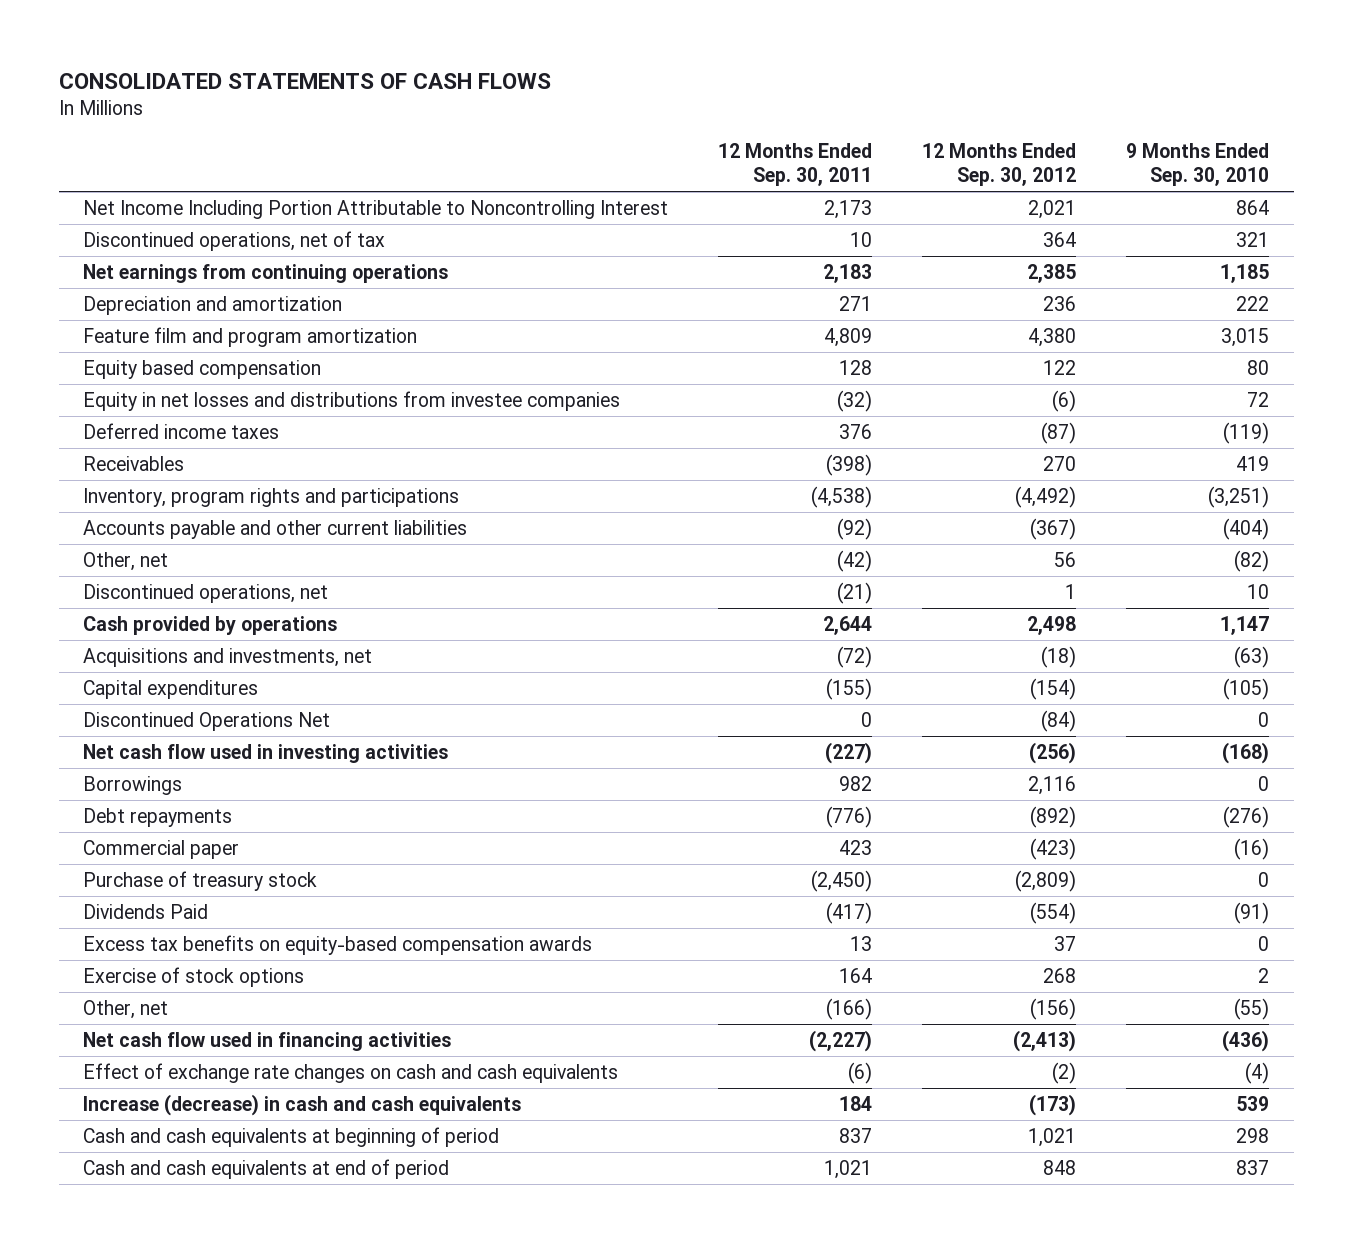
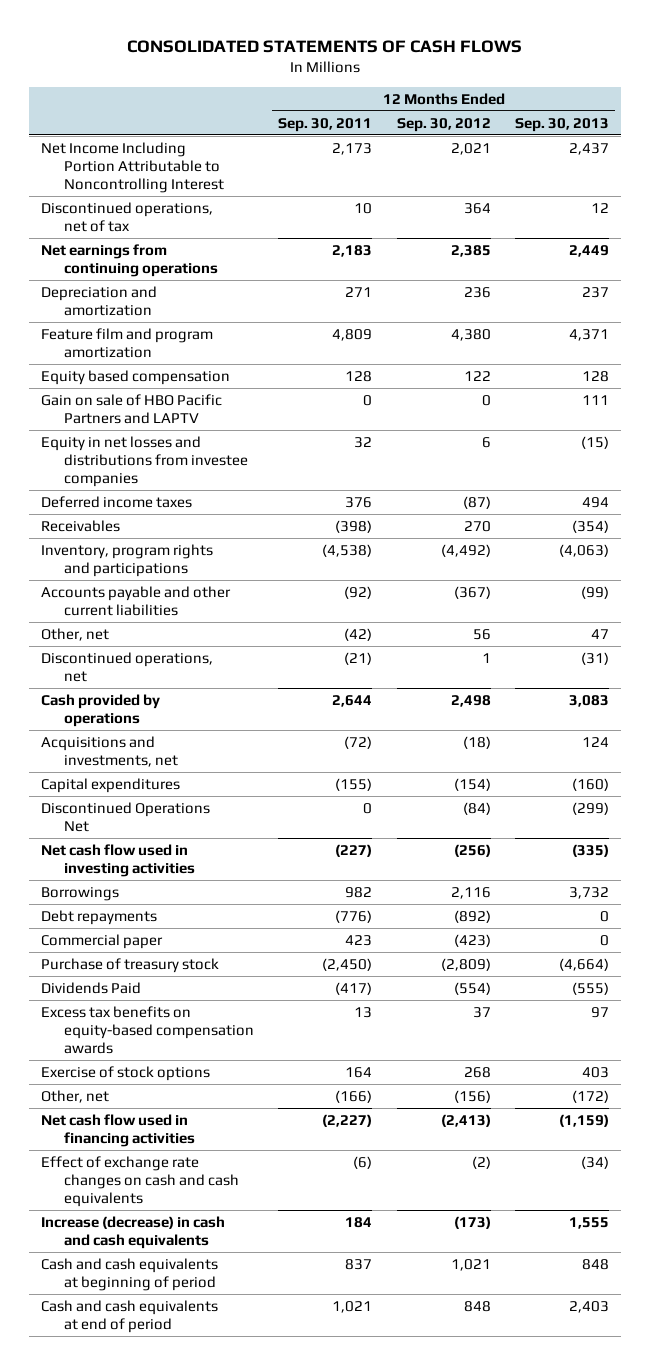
[1125,142,1269,187] 9 Months Ended Sep. 30, 2010 -> none
none -> [514,117,609,132] Sep. 30, 2013
none -> [40,393,222,425] Gain on sale of HBO Pacific Partners and LAPTV
[837,389,873,412] (32) -> [354,436,373,448] 32
[1051,389,1076,412] (6) -> [481,436,491,448] 6

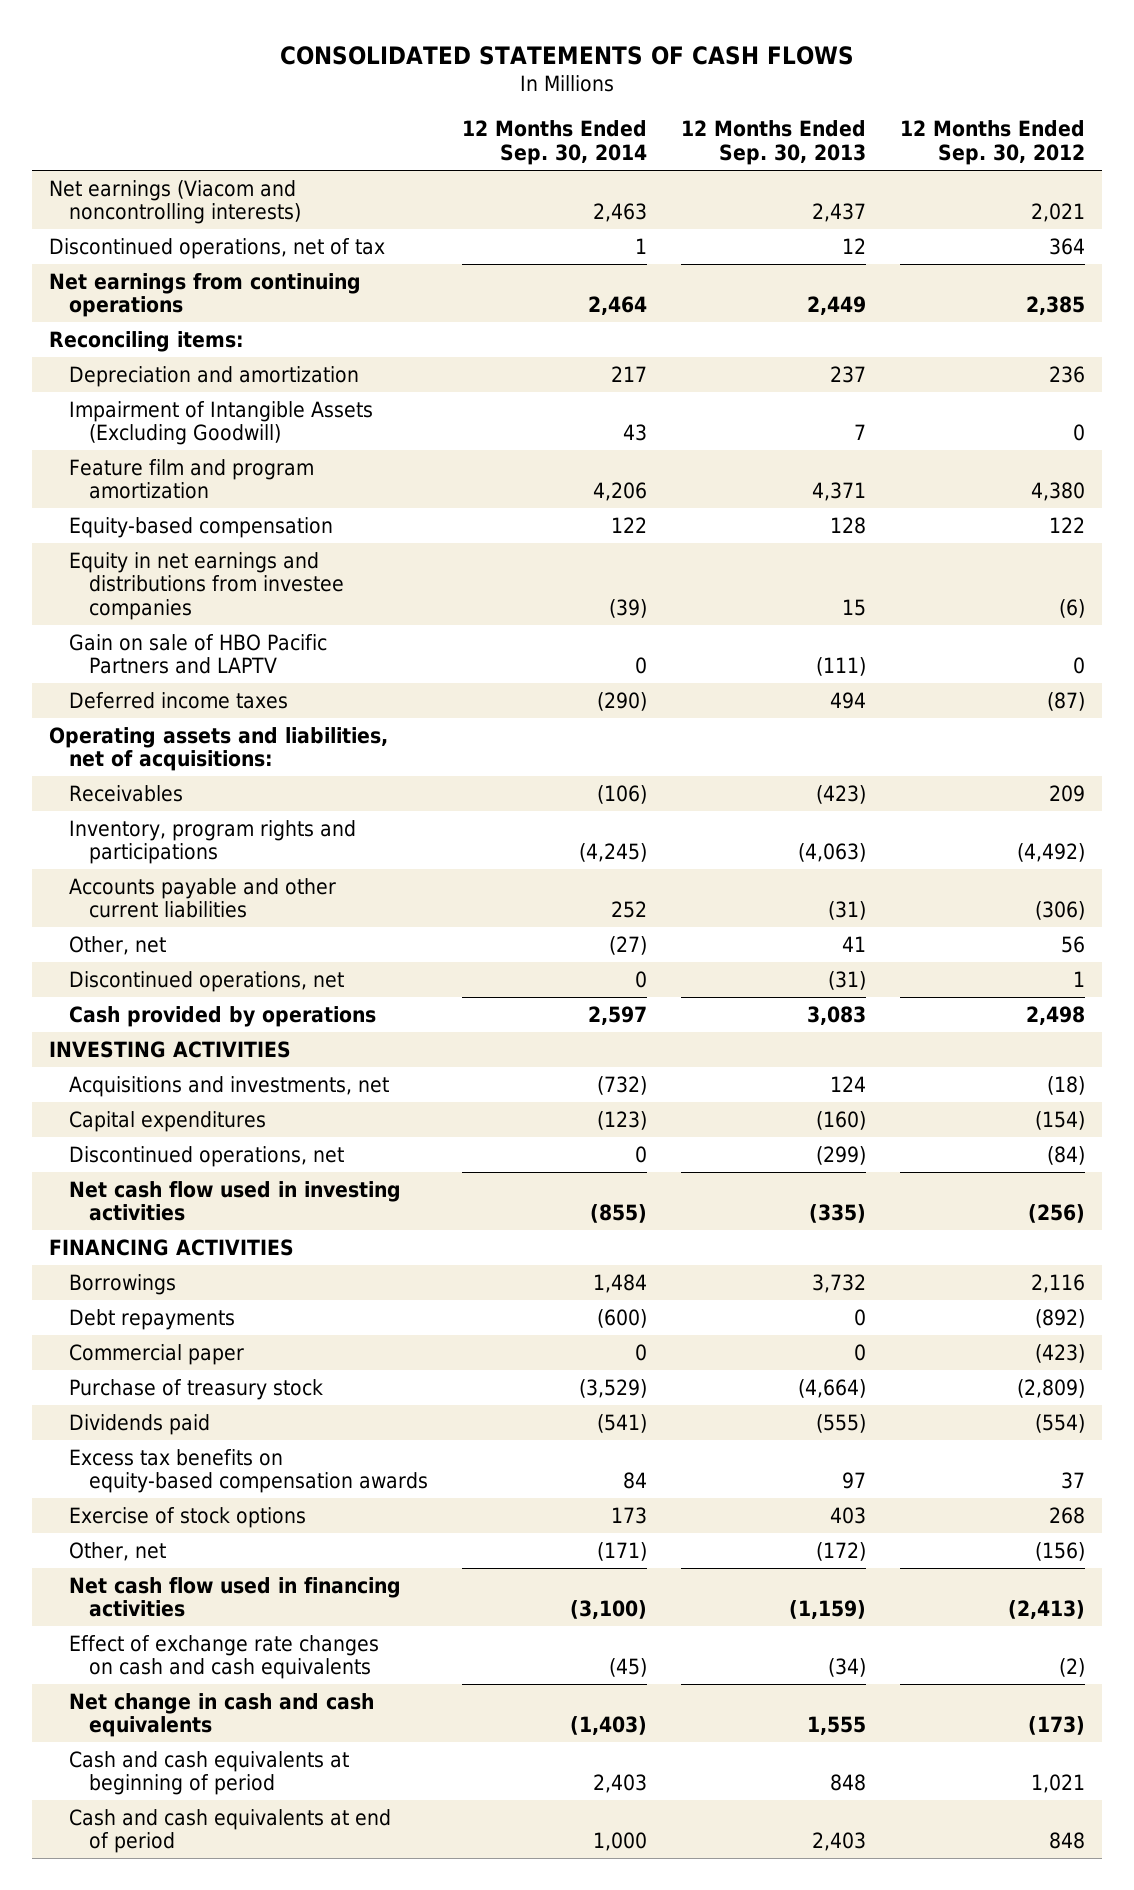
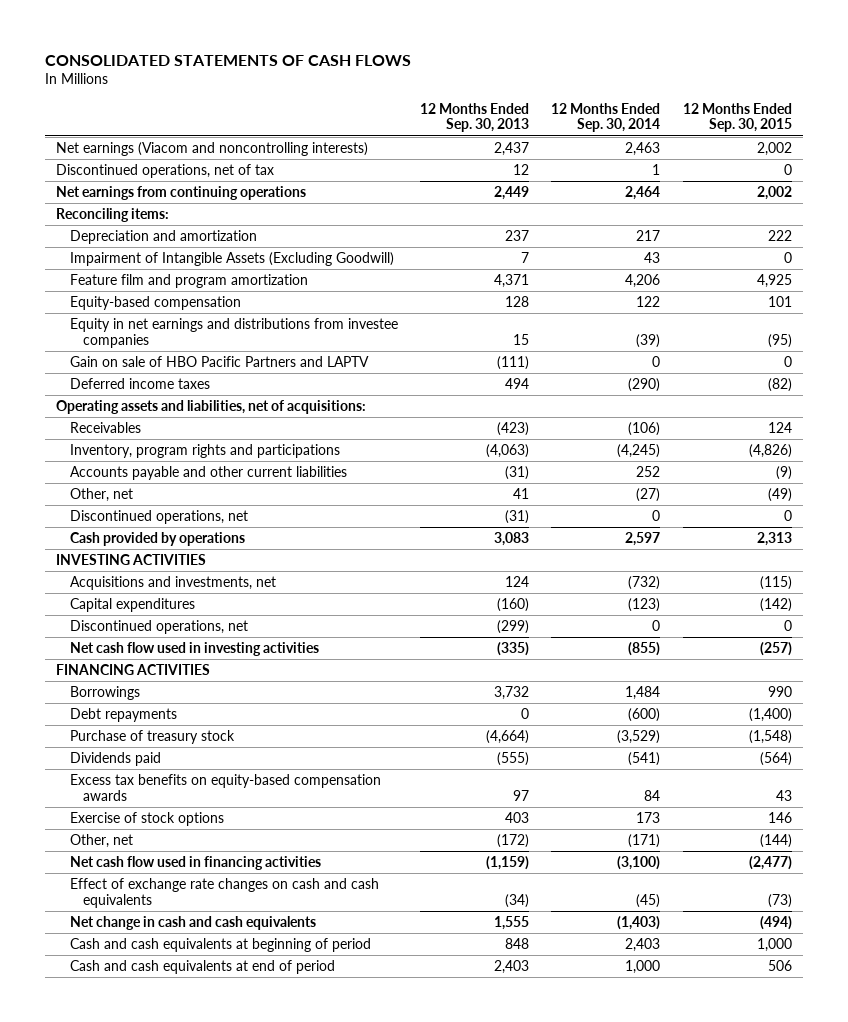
[900,120,1086,166] 12 Months Ended Sep. 30, 2012 -> none
none -> [682,102,792,133] 12 Months Ended Sep. 30, 2015
[69,1343,245,1365] Commercial paper -> none

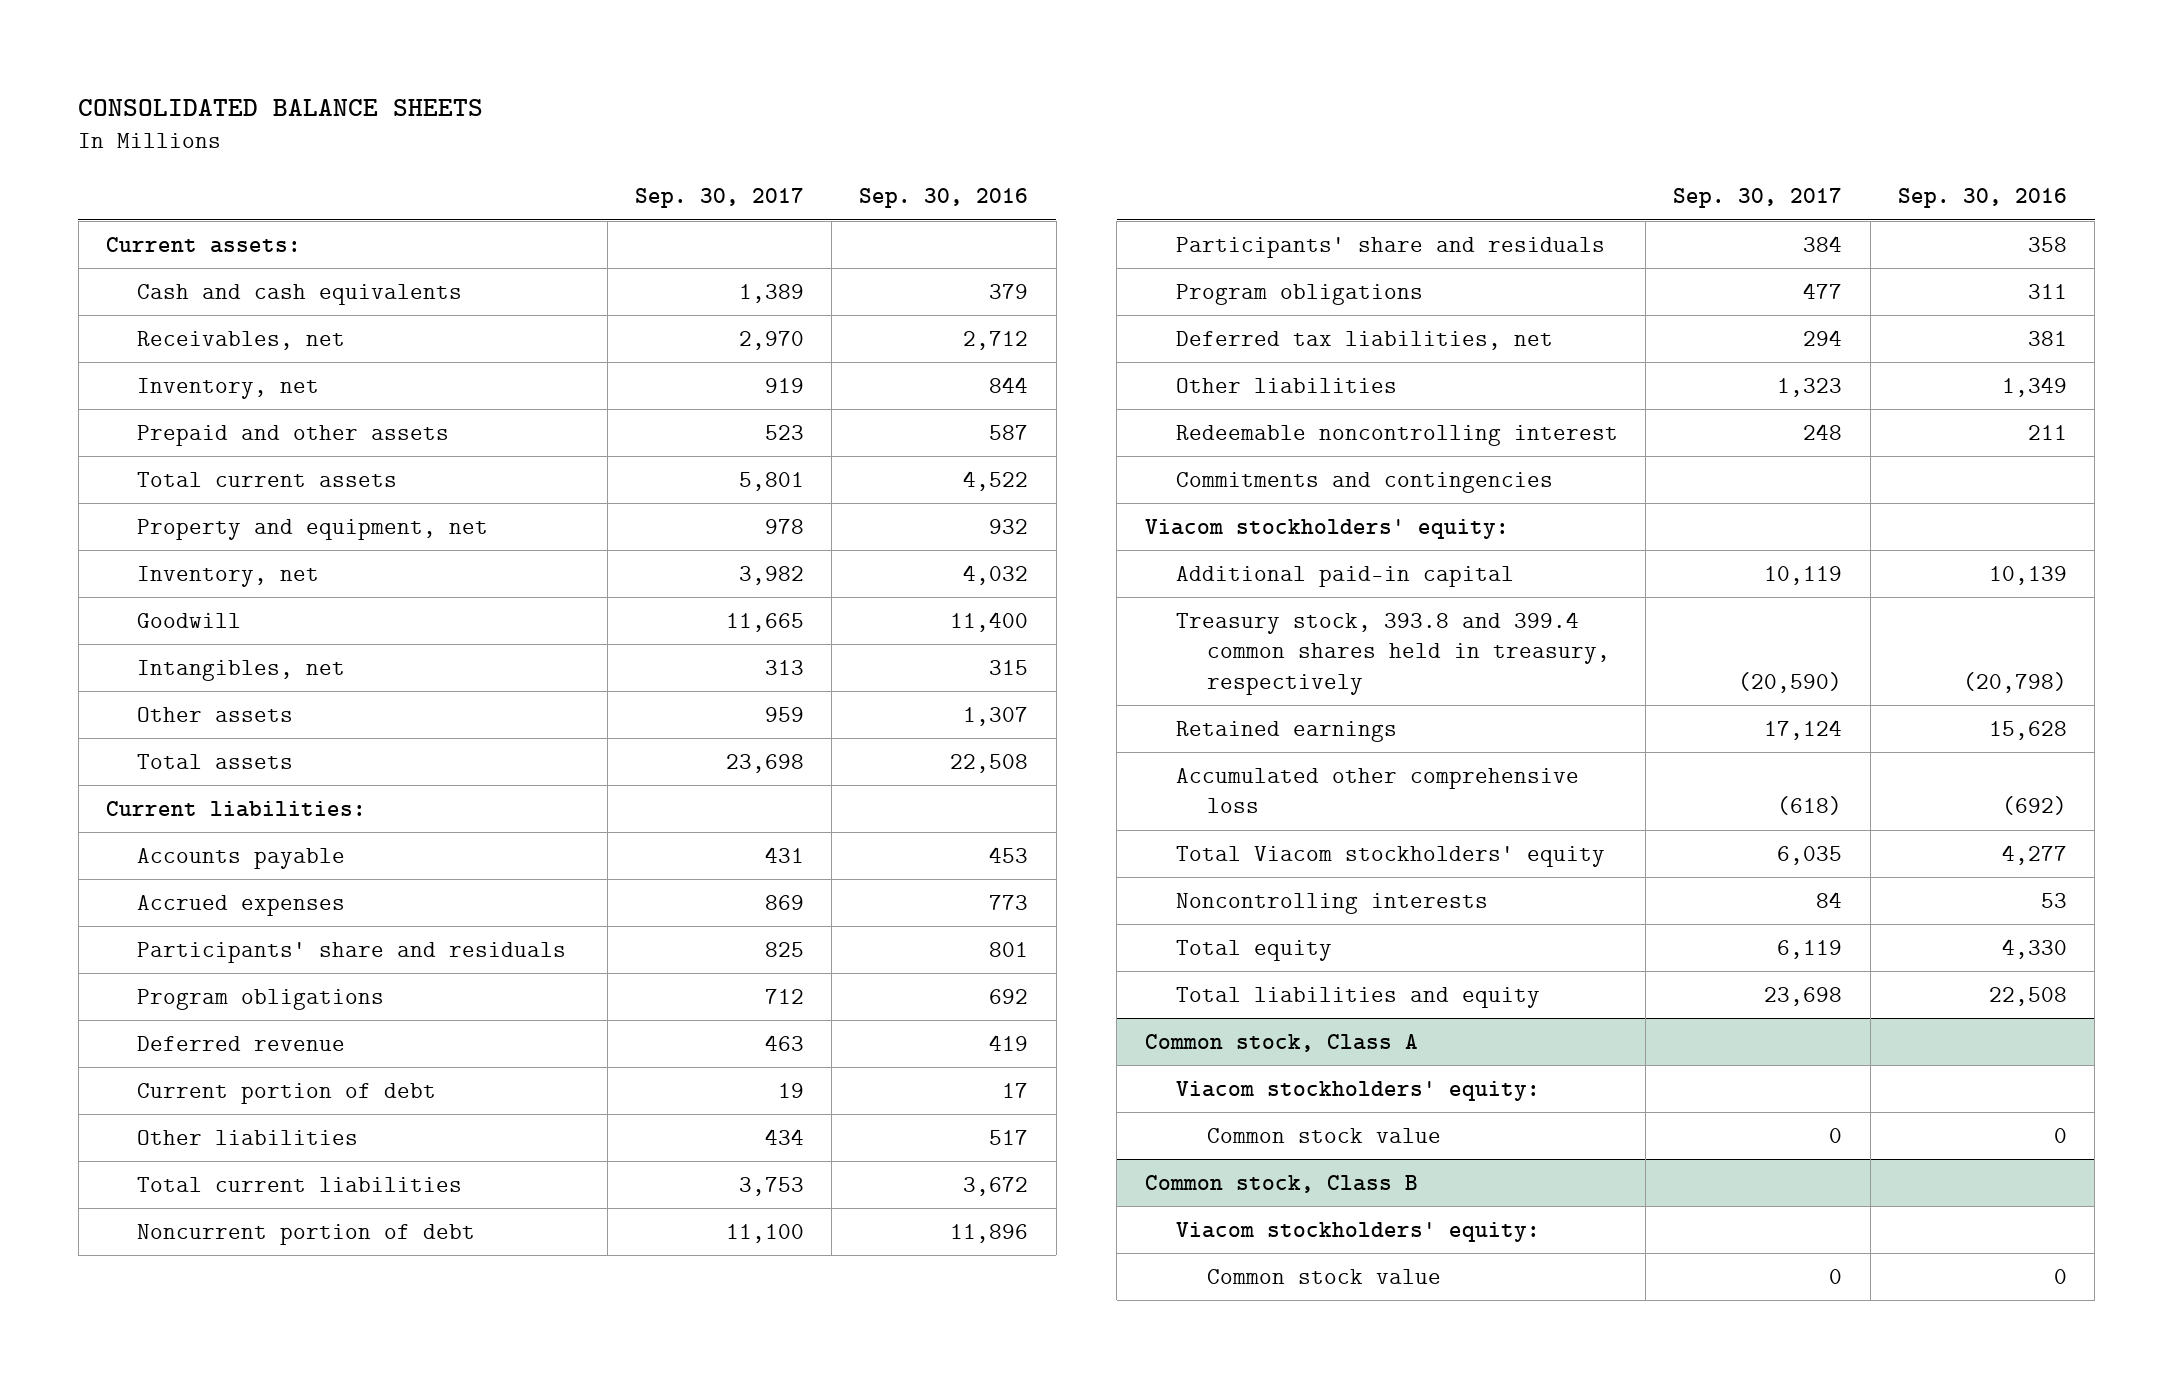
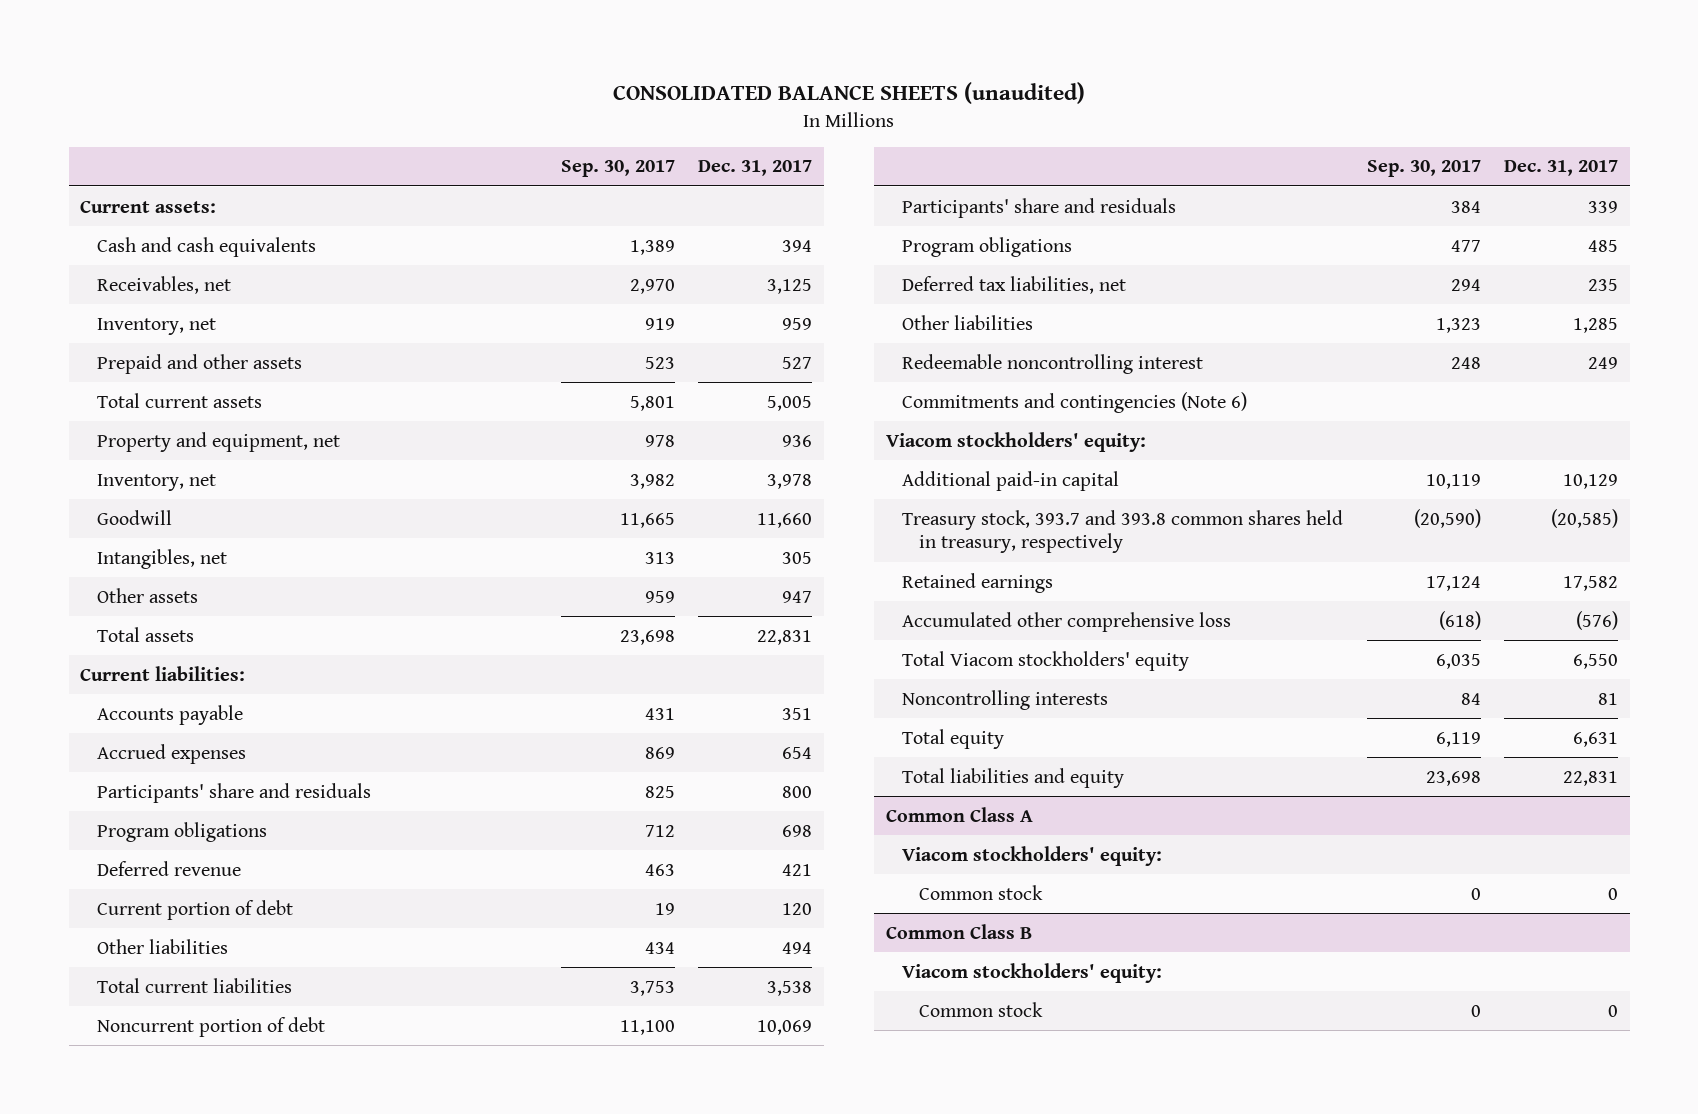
[78,98,484,116] CONSOLIDATED BALANCE SHEETS -> [613,81,1086,104] CONSOLIDATED BALANCE SHEETS (unaudited)
[859,188,1029,209] Sep. 30, 2016 -> none
none -> [698,160,813,177] Dec. 31, 2017
[1175,471,1553,493] Commitments and contingencies -> [902,391,1248,413] Commitments and contingencies (Note 6)
[1175,611,1611,696] Treasury stock, 393.8 and 399.4 common shares held in treasury, respectively -> [902,509,1344,554] Treasury stock, 393.7 and 393.8 common shares held in treasury, respectively
[1144,1033,1418,1052] Common stock, Class A -> [885,806,1033,822] Common Class A
[1207,1127,1442,1143] Common stock value -> [918,884,1043,900] Common stock
[1144,1174,1418,1193] Common stock, Class B -> [885,923,1032,939] Common Class B
[1207,1268,1442,1284] Common stock value -> [918,1001,1043,1017] Common stock

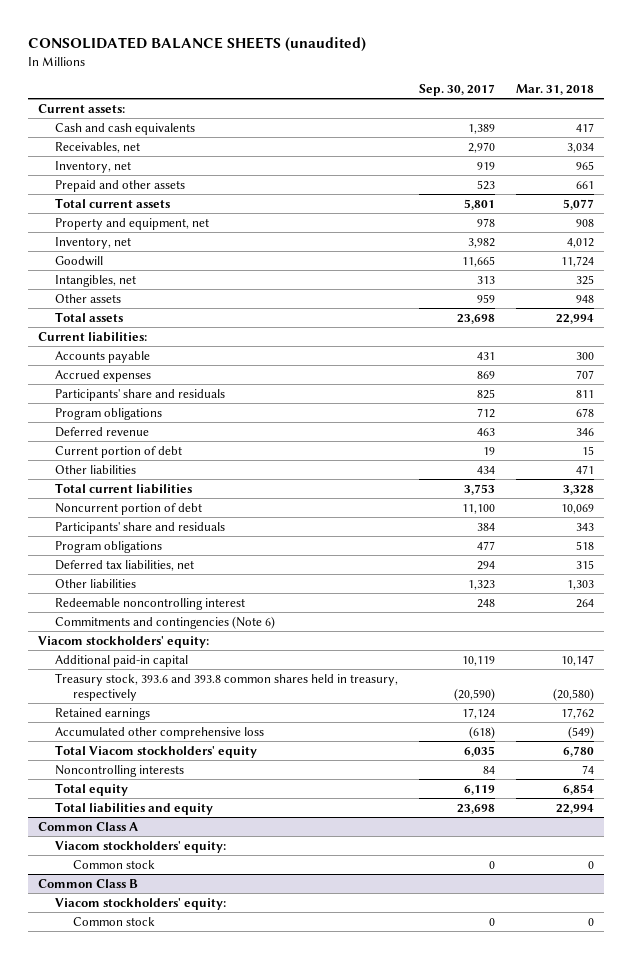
[698,160,813,177] Dec. 31, 2017 -> none
none -> [516,84,595,96] Mar. 31, 2018
[902,509,1344,554] Treasury stock, 393.7 and 393.8 common shares held in treasury, respectively -> [55,672,399,701] Treasury stock, 393.6 and 393.8 common shares held in treasury, respectively

